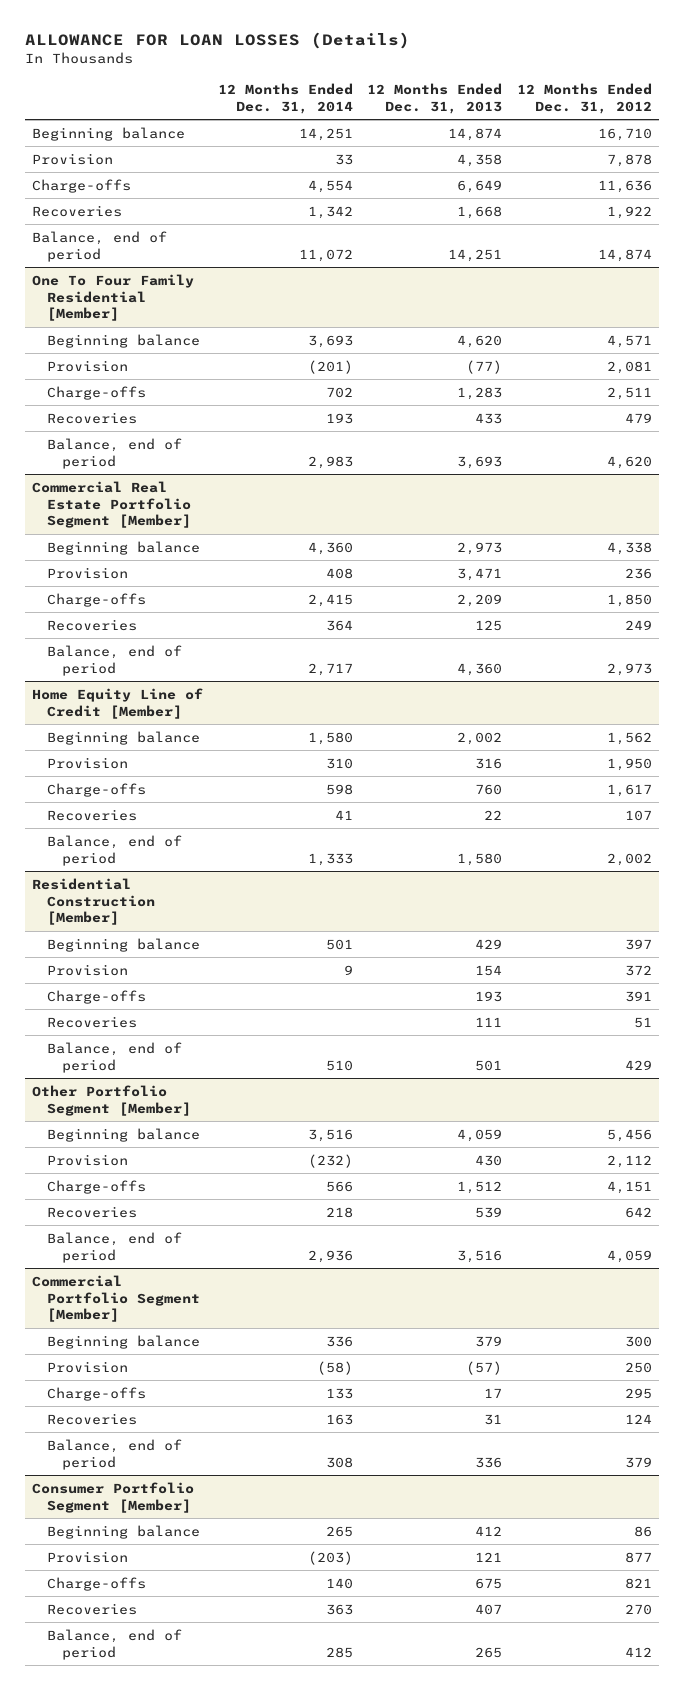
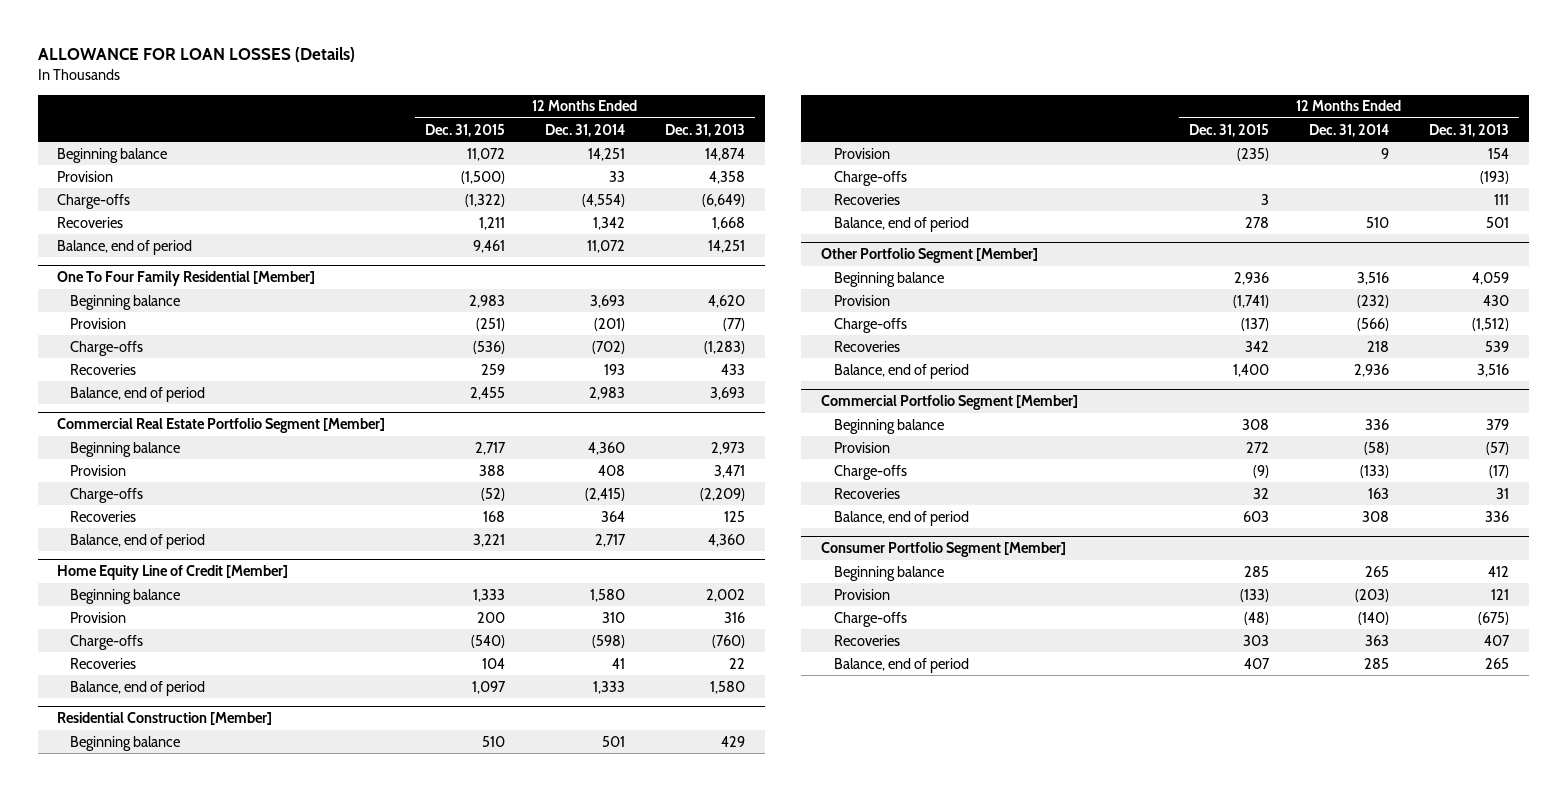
[516,83,652,115] 12 Months Ended Dec. 31, 2012 -> none
none -> [425,123,506,137] Dec. 31, 2015
[307,179,353,193] 4,554 -> [582,193,626,207] (4,554)
[457,179,503,193] 6,649 -> [701,193,745,207] (6,649)
[325,386,353,398] 702 -> [592,340,626,354] (702)
[457,386,503,400] 1,283 -> [703,340,745,354] (1,283)
[307,593,353,607] 2,415 -> [585,487,626,501] (2,415)
[457,593,503,607] 2,209 -> [699,487,745,501] (2,209)
[325,783,353,795] 598 -> [592,634,626,648] (598)
[475,783,503,795] 760 -> [711,634,745,648] (760)
[475,990,503,1002] 193 -> [1479,170,1509,184] (193)
[325,1180,353,1192] 566 -> [1356,317,1389,331] (566)
[457,1180,503,1194] 1,512 -> [1471,317,1509,331] (1,512)
[325,1387,353,1399] 133 -> [1359,464,1389,478] (133)
[484,1387,503,1398] 17 -> [1488,464,1509,478] (17)
[325,1577,353,1589] 140 -> [1357,611,1389,625] (140)
[475,1577,503,1589] 675 -> [1477,611,1509,625] (675)

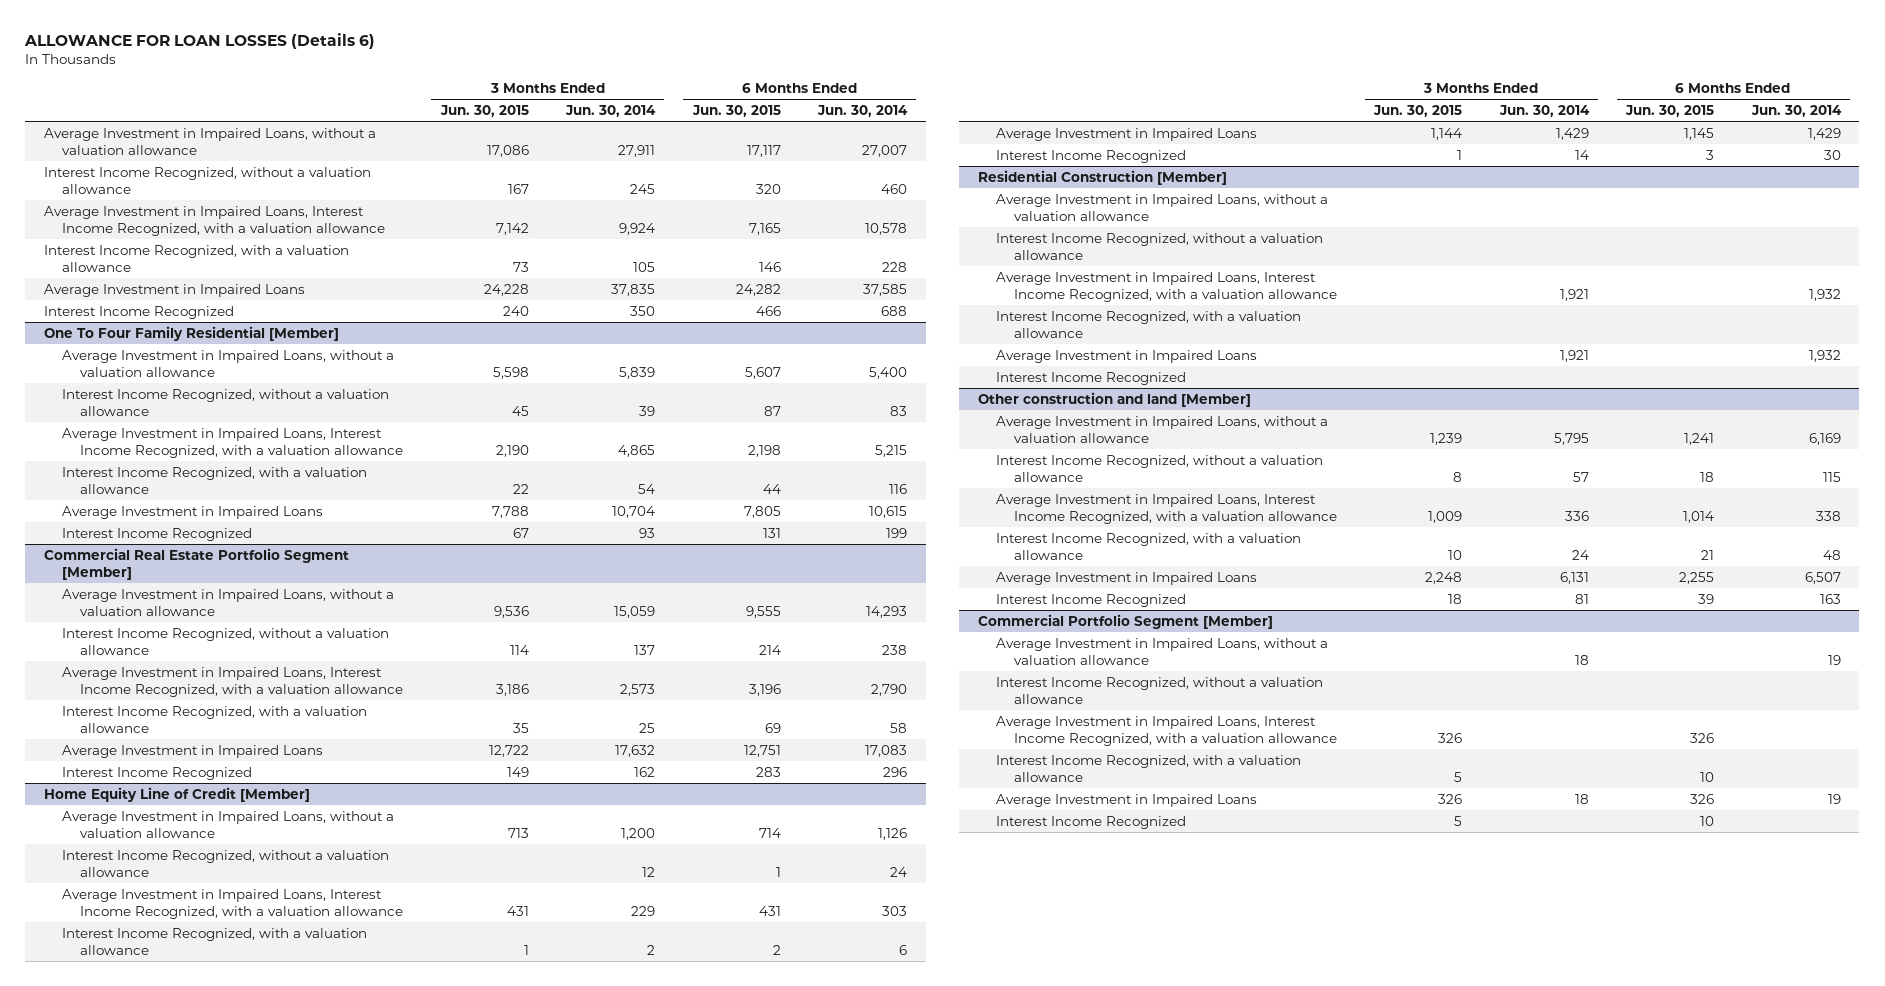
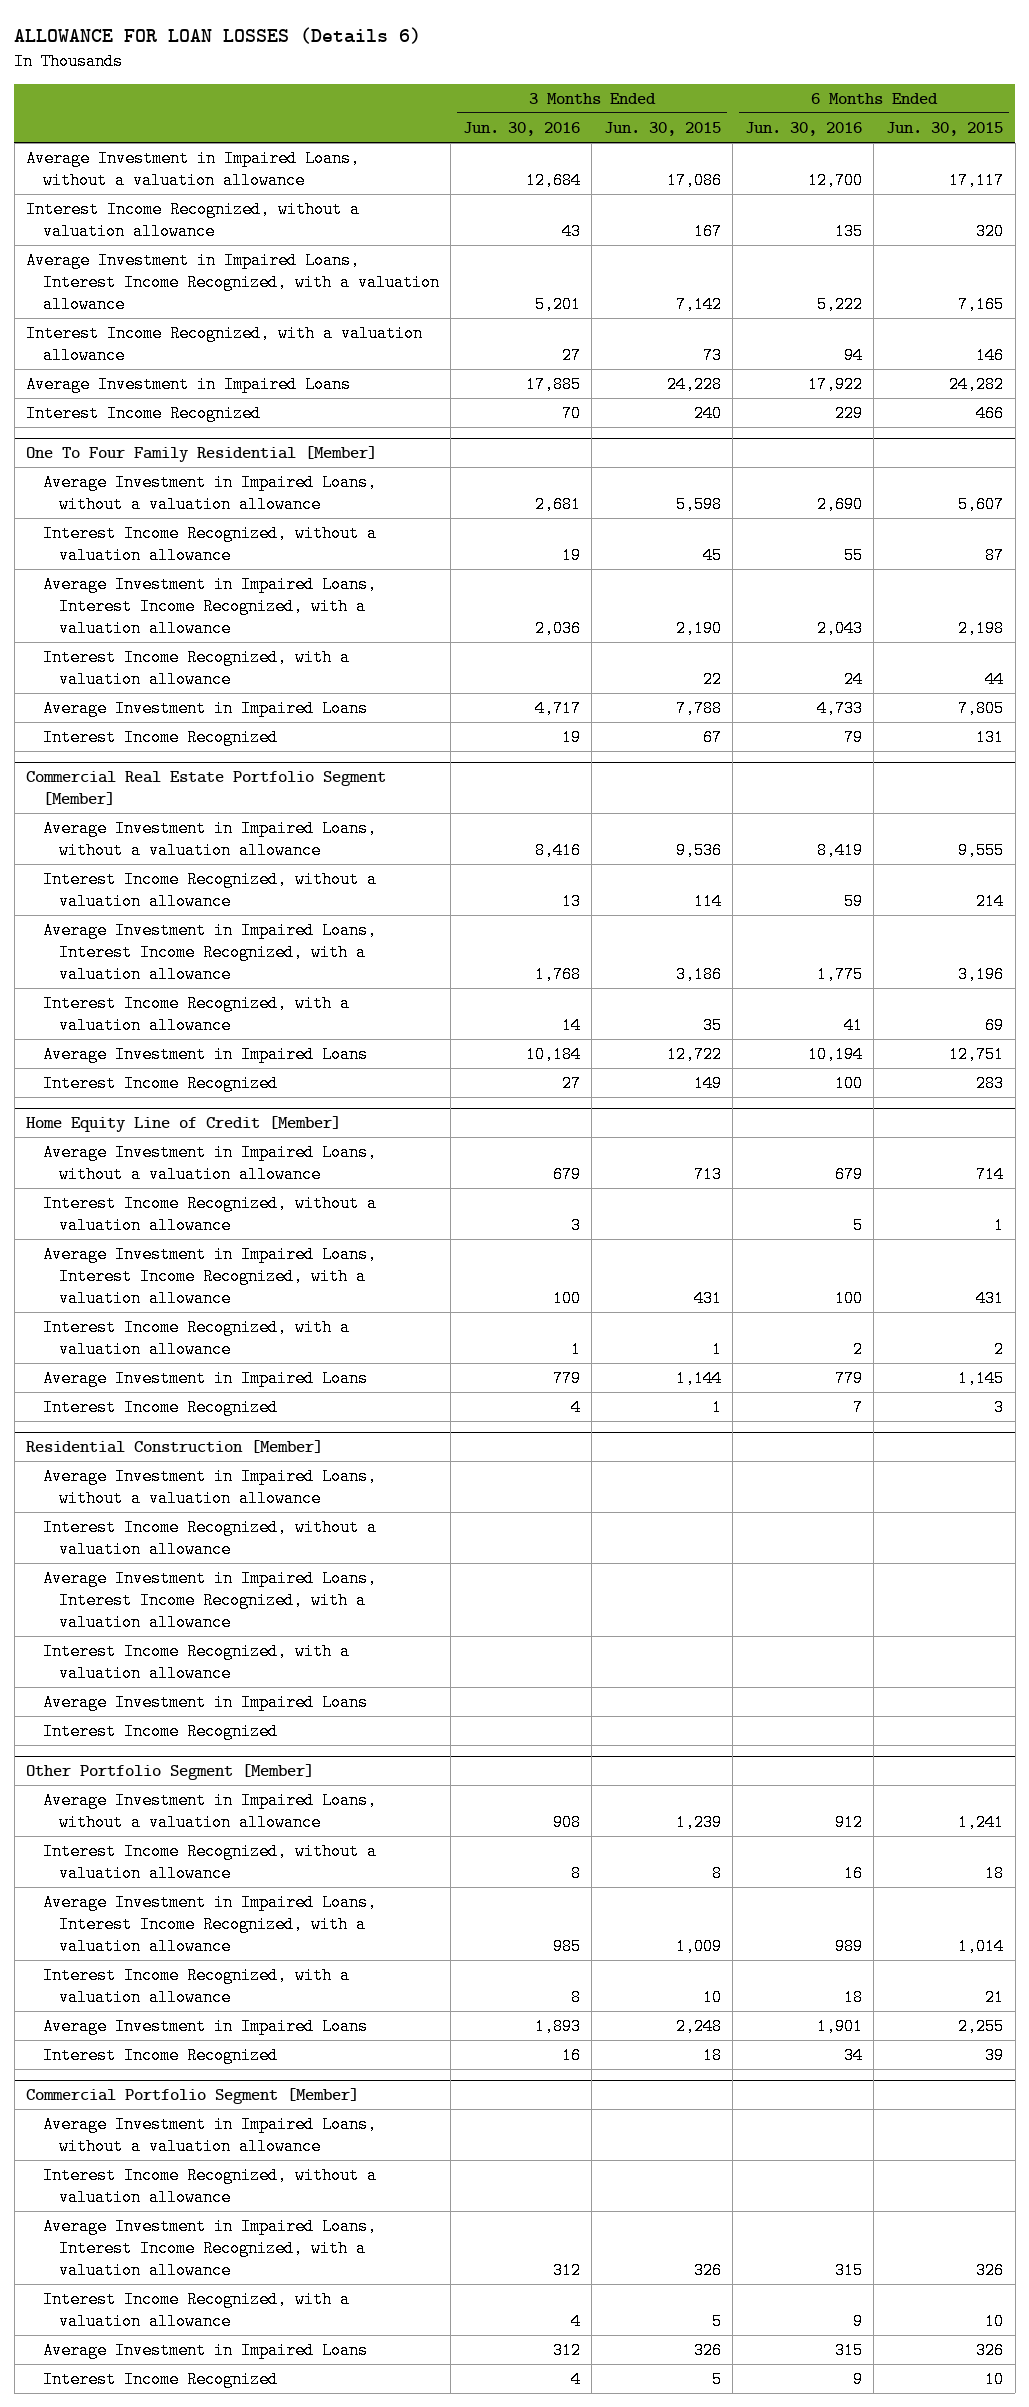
[565,105,657,118] Jun. 30, 2014 -> none
[817,105,909,118] Jun. 30, 2014 -> none
none -> [462,121,580,136] Jun. 30, 2016
none -> [744,121,862,136] Jun. 30, 2016
[977,391,1251,407] Other construction and land [Member] -> [26,1764,315,1781] Other Portfolio Segment [Member]

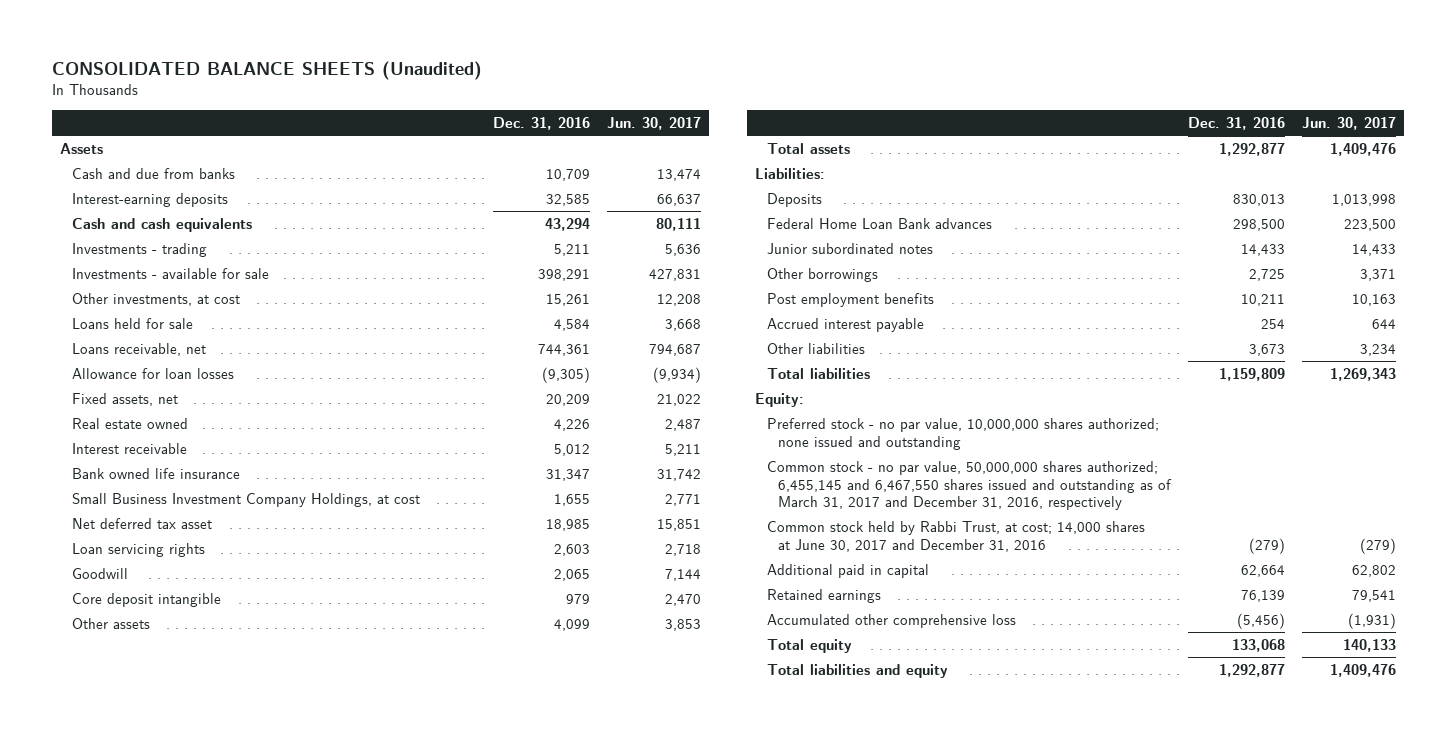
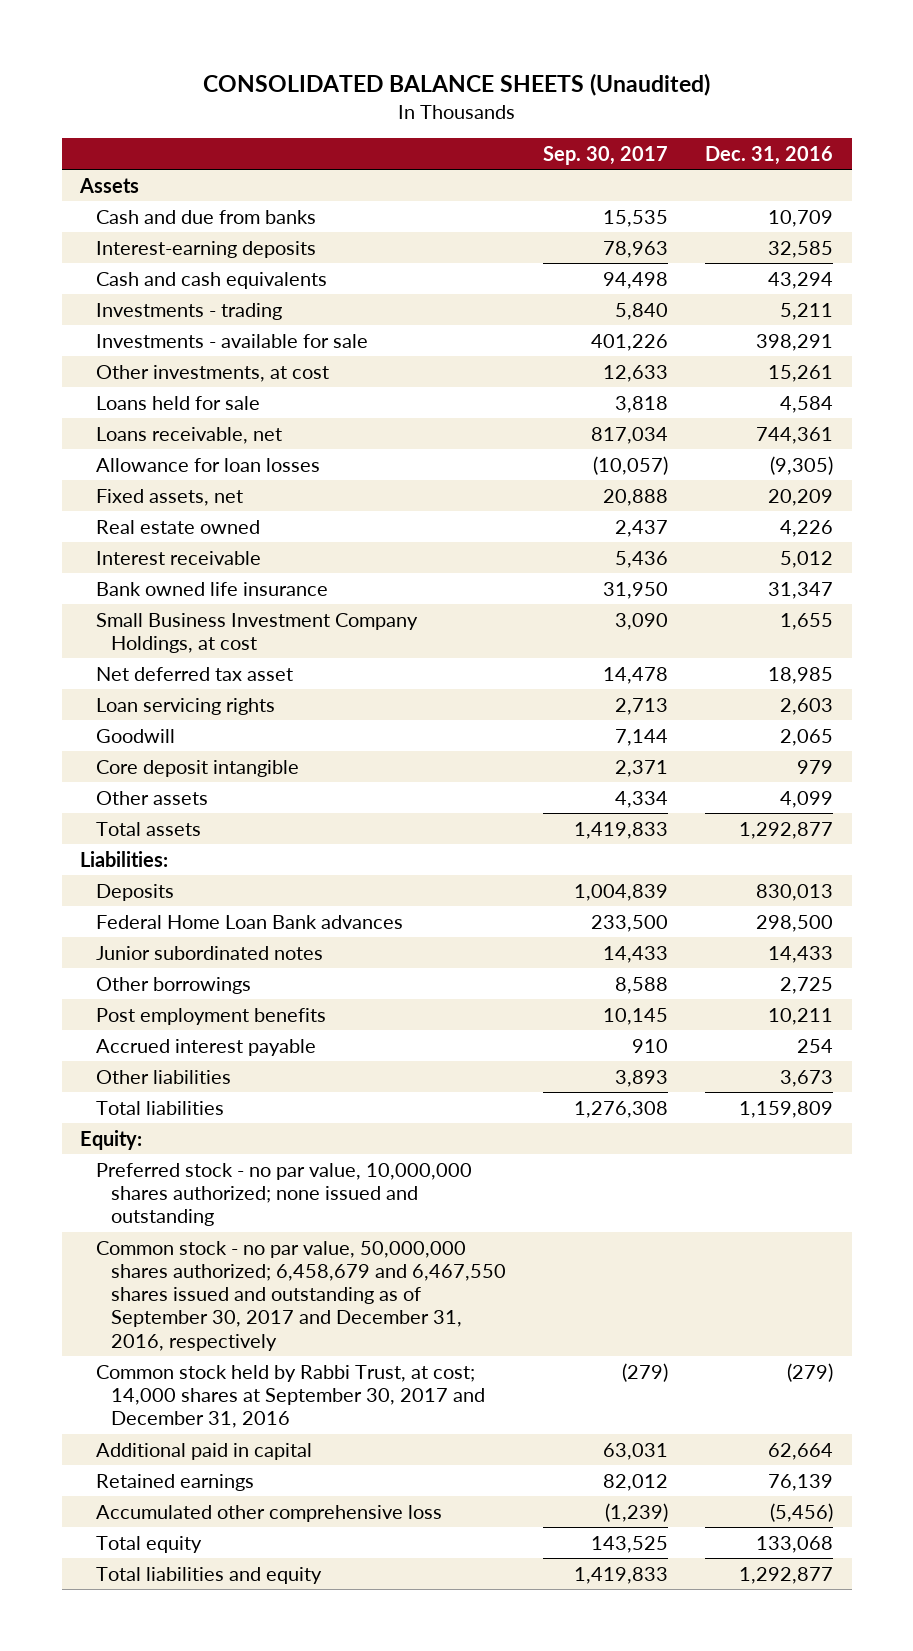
[606,117,701,131] Jun. 30, 2017 -> none
none -> [543,145,669,165] Sep. 30, 2017
[766,460,1173,511] Common stock - no par value, 50,000,000 shares authorized; 6,455,145 and 6,467,550 shares issued and outstanding as of March 31, 2017 and December 31, 2016, respectively -> [95,1240,506,1351] Common stock - no par value, 50,000,000 shares authorized; 6,458,679 and 6,467,550 shares issued and outstanding as of September 30, 2017 and December 31, 2016, respectively
[766,520,1145,552] Common stock held by Rabbi Trust, at cost; 14,000 shares at June 30, 2017 and December 31, 2016 -> [95,1364,485,1429] Common stock held by Rabbi Trust, at cost; 14,000 shares at September 30, 2017 and December 31, 2016

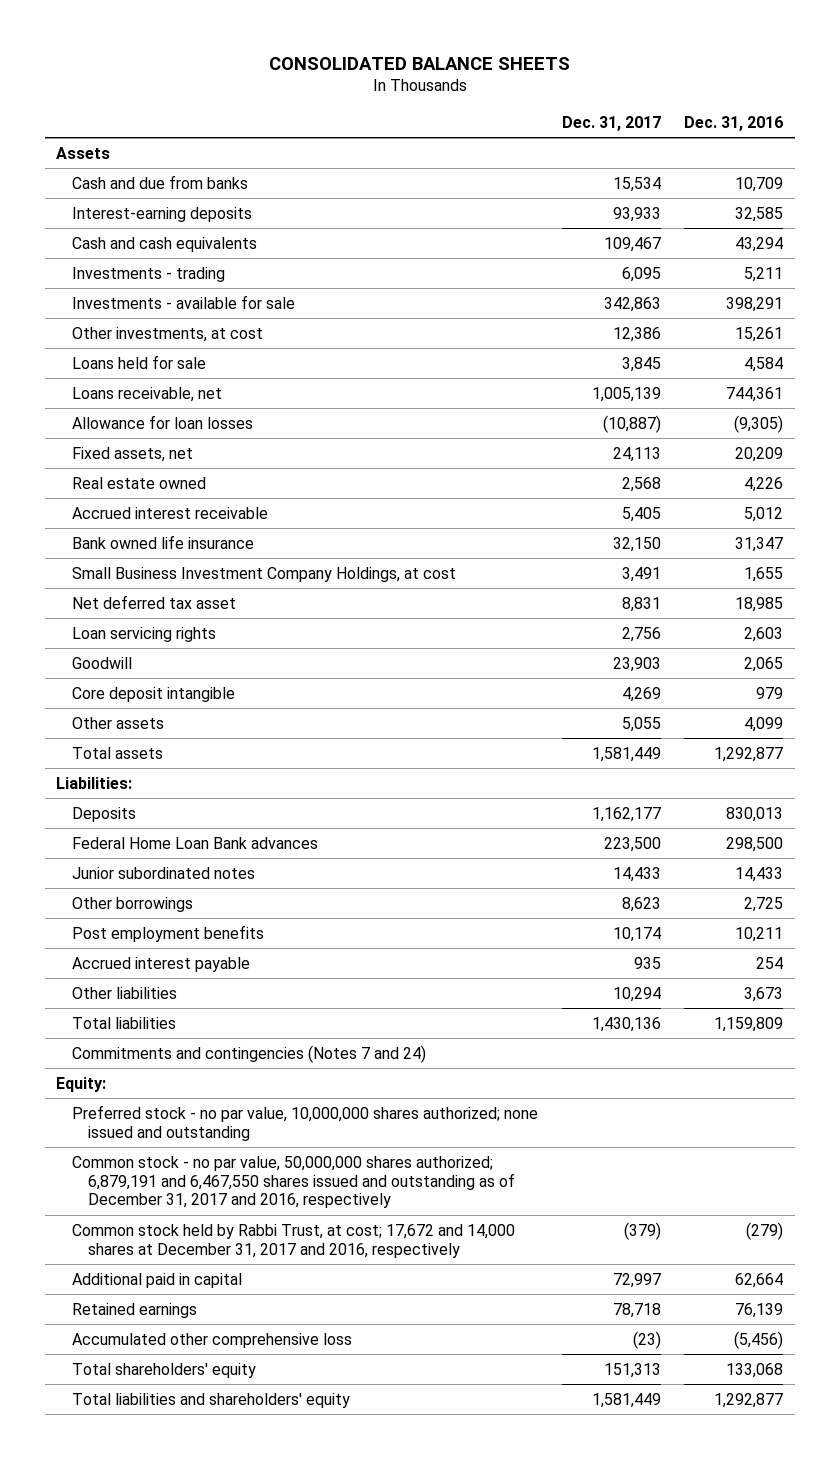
[202,73,710,97] CONSOLIDATED BALANCE SHEETS (Unaudited) -> [268,56,570,70] CONSOLIDATED BALANCE SHEETS
[543,145,669,165] Sep. 30, 2017 -> none
none -> [561,115,661,131] Dec. 31, 2017
[95,550,261,565] Interest receivable -> [72,506,269,519] Accrued interest receivable
none -> [72,1044,427,1063] Commitments and contingencies (Notes 7 and 24)
[95,1240,506,1351] Common stock - no par value, 50,000,000 shares authorized; 6,458,679 and 6,467,550 shares issued and outstanding as of September 30, 2017 and December 31, 2016, respectively -> [72,1155,516,1209] Common stock - no par value, 50,000,000 shares authorized; 6,879,191 and 6,467,550 shares issued and outstanding as of December 31, 2017 and 2016, respectively
[95,1364,485,1429] Common stock held by Rabbi Trust, at cost; 14,000 shares at September 30, 2017 and December 31, 2016 -> [72,1223,516,1258] Common stock held by Rabbi Trust, at cost; 17,672 and 14,000 shares at December 31, 2017 and 2016, respectively
[95,1535,202,1553] Total equity -> [72,1362,257,1378] Total shareholders' equity
[95,1566,322,1584] Total liabilities and equity -> [72,1392,351,1408] Total liabilities and shareholders' equity

